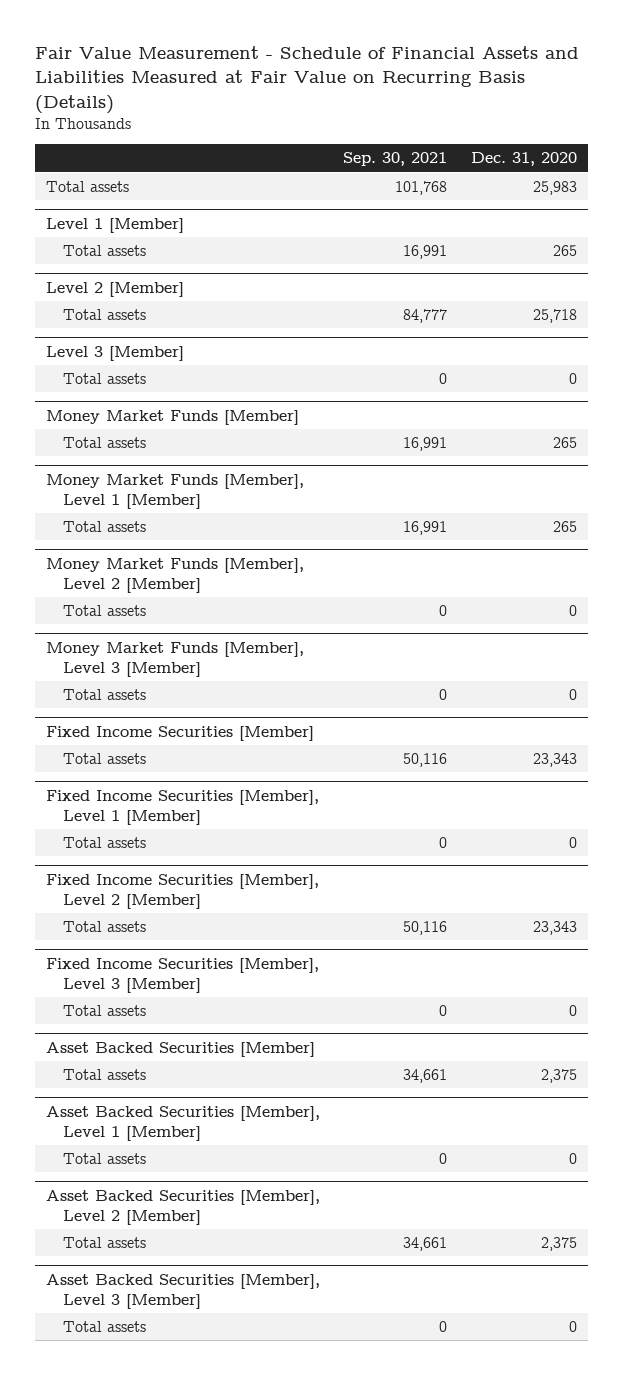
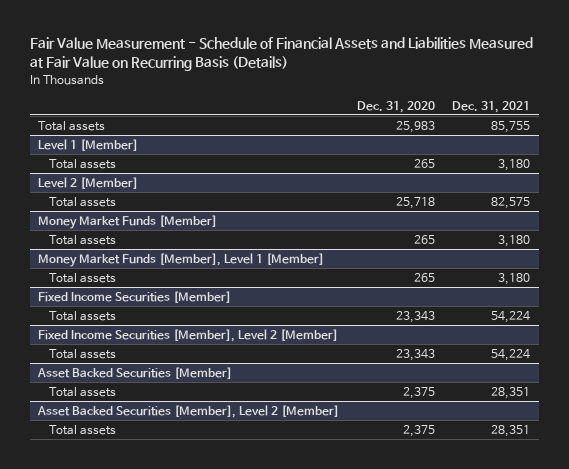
[343,152,448,167] Sep. 30, 2021 -> none
none -> [452,100,531,113] Dec. 31, 2021
[46,345,185,361] Level 3 [Member] -> none
[62,373,146,385] Total assets -> none
[46,557,305,593] Money Market Funds [Member], Level 2 [Member] -> none
[62,605,146,617] Total assets -> none
[46,641,305,677] Money Market Funds [Member], Level 3 [Member] -> none
[62,689,146,701] Total assets -> none
[46,789,320,825] Fixed Income Securities [Member], Level 1 [Member] -> none
[62,837,146,849] Total assets -> none
[46,957,320,993] Fixed Income Securities [Member], Level 3 [Member] -> none
[62,1005,146,1017] Total assets -> none
[46,1105,321,1141] Asset Backed Securities [Member], Level 1 [Member] -> none
[62,1153,146,1165] Total assets -> none
[46,1273,321,1309] Asset Backed Securities [Member], Level 3 [Member] -> none
[62,1321,146,1333] Total assets -> none

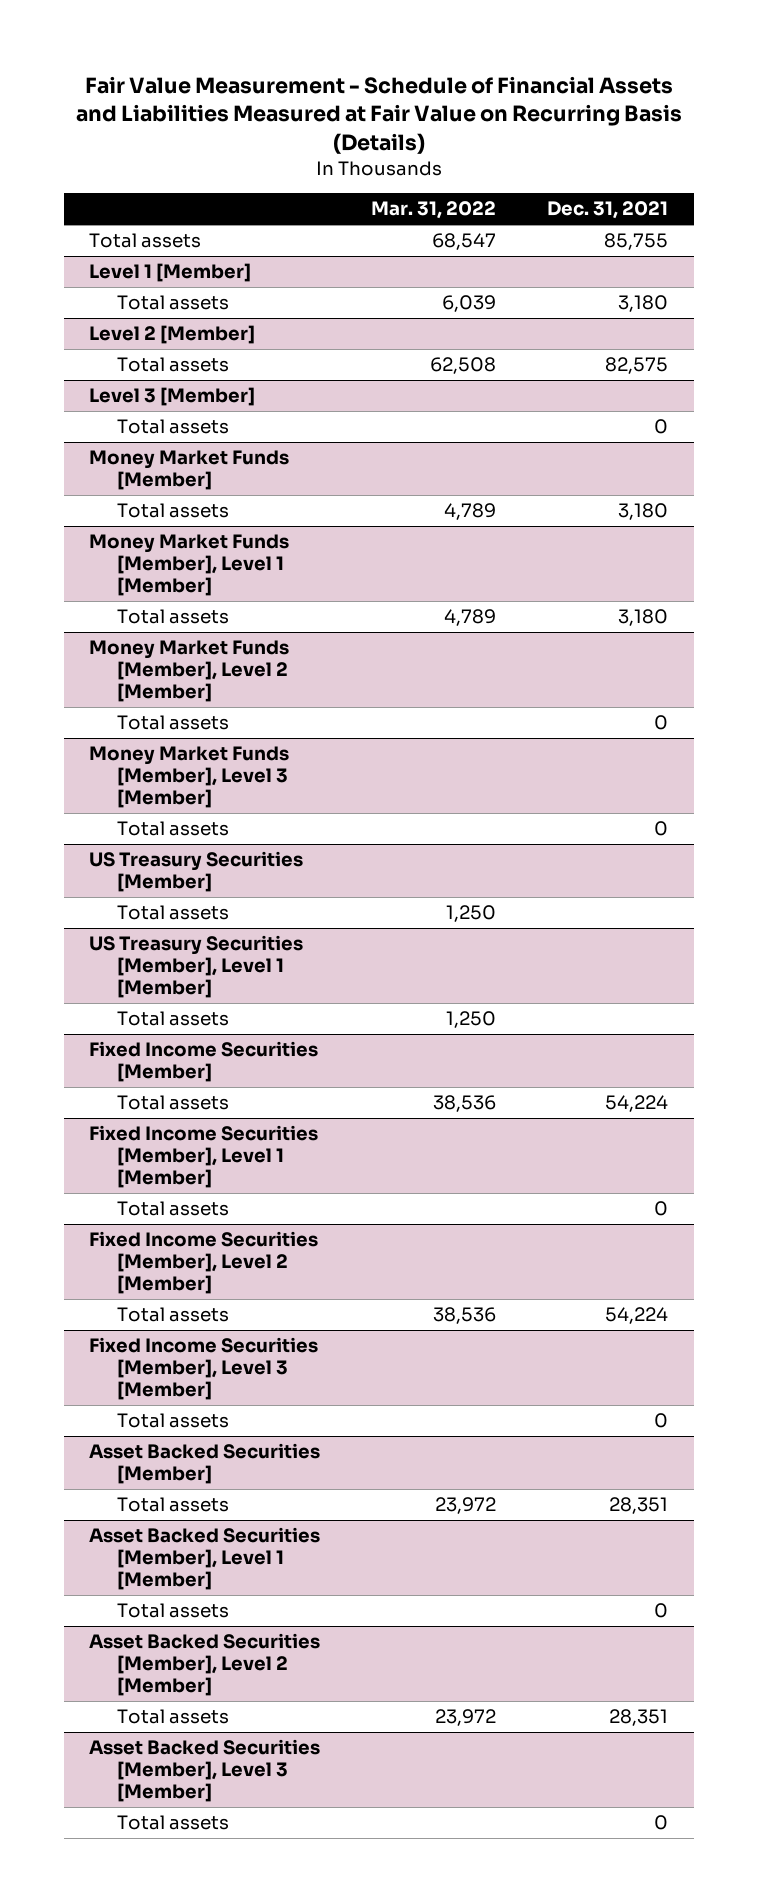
[356,100,435,113] Dec. 31, 2020 -> none
none -> [371,201,497,220] Mar. 31, 2022
none -> [89,387,256,407] Level 3 [Member]
none -> [116,419,229,435] Total assets
none -> [89,640,290,702] Money Market Funds [Member], Level 2 [Member]
none -> [116,715,229,731] Total assets
none -> [89,746,290,808] Money Market Funds [Member], Level 3 [Member]
none -> [116,821,229,837] Total assets
none -> [89,851,304,893] US Treasury Securities [Member]
none -> [116,905,229,921] Total assets
none -> [89,935,304,998] US Treasury Securities [Member], Level 1 [Member]
none -> [116,1011,229,1027] Total assets
none -> [89,1125,319,1188] Fixed Income Securities [Member], Level 1 [Member]
none -> [116,1201,229,1217] Total assets
none -> [89,1337,319,1400] Fixed Income Securities [Member], Level 3 [Member]
none -> [116,1413,229,1429] Total assets
none -> [89,1527,321,1590] Asset Backed Securities [Member], Level 1 [Member]
none -> [116,1603,229,1619] Total assets
none -> [89,1739,321,1802] Asset Backed Securities [Member], Level 3 [Member]
none -> [116,1815,229,1831] Total assets

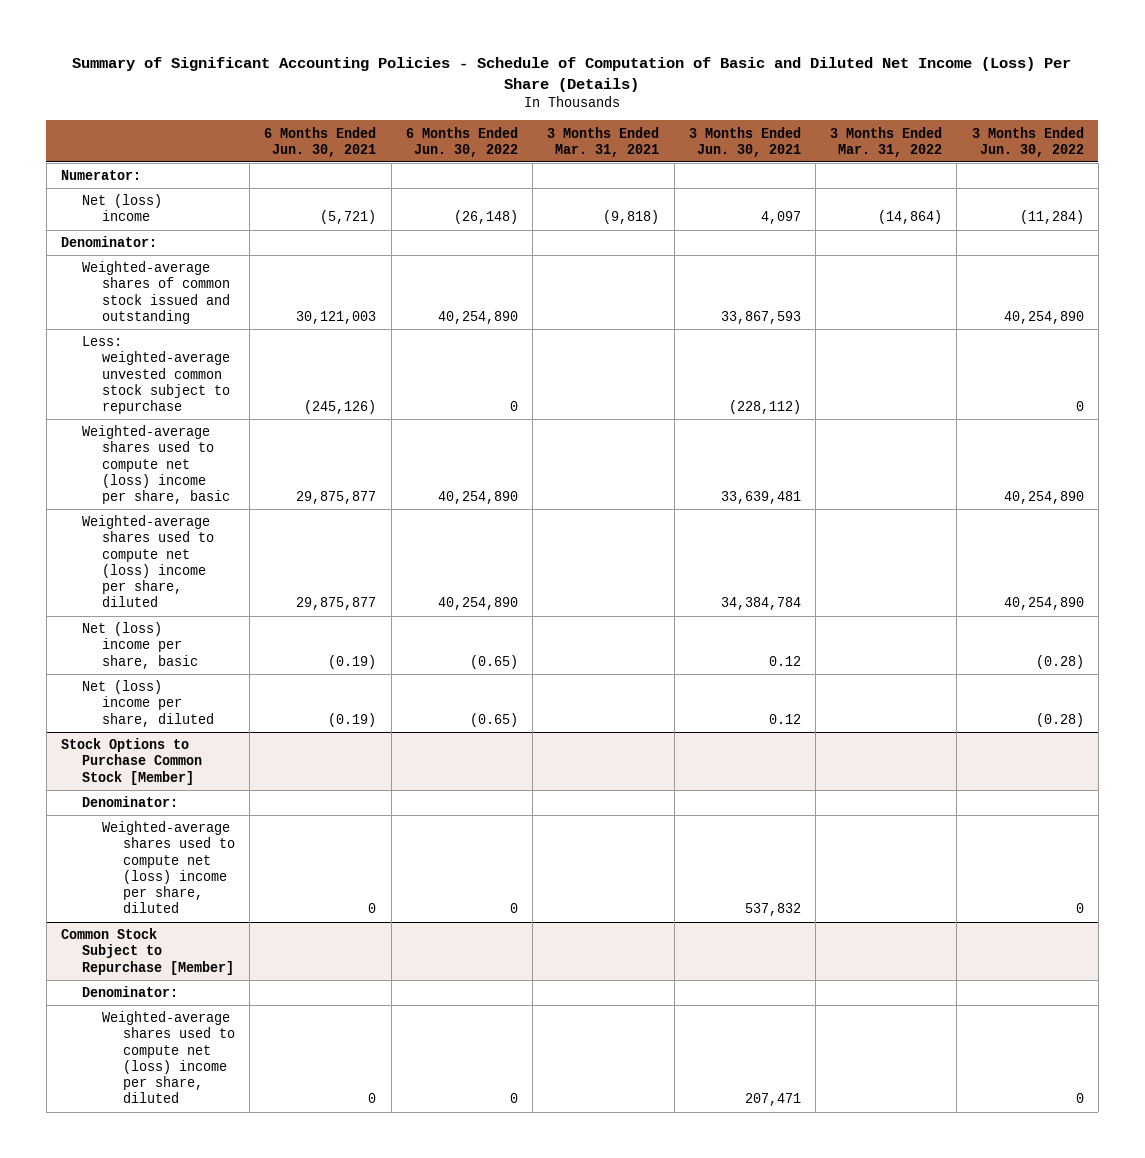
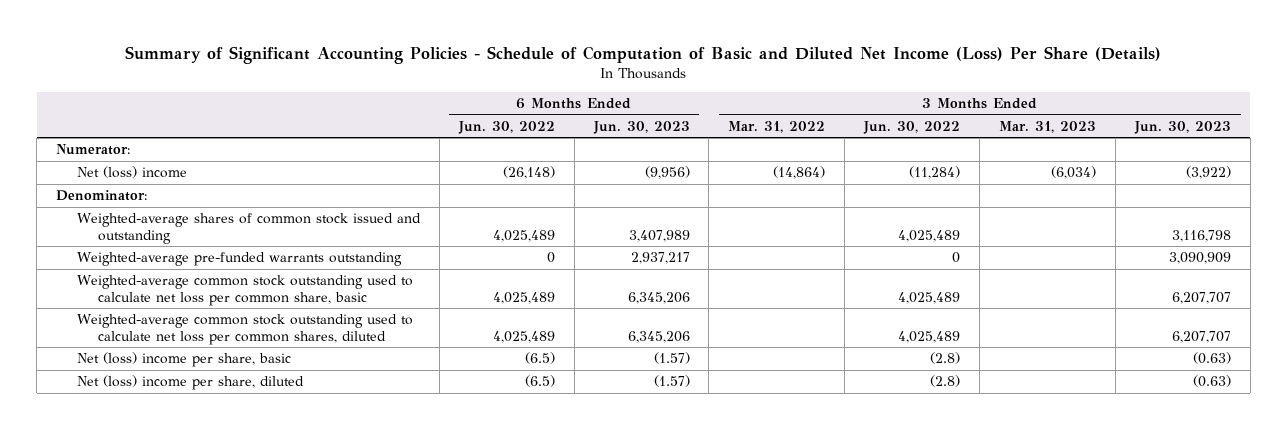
[264,126,377,157] 6 Months Ended Jun. 30, 2021 -> none
[547,126,660,157] 3 Months Ended Mar. 31, 2021 -> none
[688,126,801,157] 3 Months Ended Jun. 30, 2021 -> none
none -> [592,120,690,134] Jun. 30, 2023
none -> [999,120,1097,133] Mar. 31, 2023
none -> [1133,120,1231,134] Jun. 30, 2023
[81,336,231,415] Less: weighted-average unvested common stock subject to repurchase -> none
[61,738,202,785] Stock Options to Purchase Common Stock [Member] -> none
[81,796,178,808] Denominator: -> none
[102,821,235,914] Weighted-average shares used to compute net (loss) income per share, diluted -> none
[61,928,234,975] Common Stock Subject to Repurchase [Member] -> none
[81,986,178,998] Denominator: -> none
[102,1011,235,1104] Weighted-average shares used to compute net (loss) income per share, diluted -> none
[437,310,518,324] 40,254,890 -> [492,229,555,242] 4,025,489
[1003,310,1084,324] 40,254,890 -> [898,229,961,242] 4,025,489
none -> [76,252,402,267] Weighted-average pre-funded warrants outstanding
[81,425,231,505] Weighted-average shares used to compute net (loss) income per share, basic -> [76,275,413,306] Weighted-average common stock outstanding used to calculate net loss per common share, basic
[437,491,518,505] 40,254,890 -> [492,291,555,304] 4,025,489
[1003,491,1084,505] 40,254,890 -> [898,291,961,304] 4,025,489
[81,515,215,608] Weighted-average shares used to compute net (loss) income per share, diluted -> [76,314,413,345] Weighted-average common stock outstanding used to calculate net loss per common shares, diluted
[437,597,518,611] 40,254,890 -> [492,330,555,343] 4,025,489
[1003,597,1084,611] 40,254,890 -> [898,330,961,343] 4,025,489
[469,654,518,669] (0.65) -> [524,352,555,365] (6.5)
[1035,654,1084,669] (0.28) -> [930,352,961,365] (2.8)
[469,712,518,727] (0.65) -> [524,375,555,388] (6.5)
[1035,712,1084,727] (0.28) -> [930,375,961,388] (2.8)

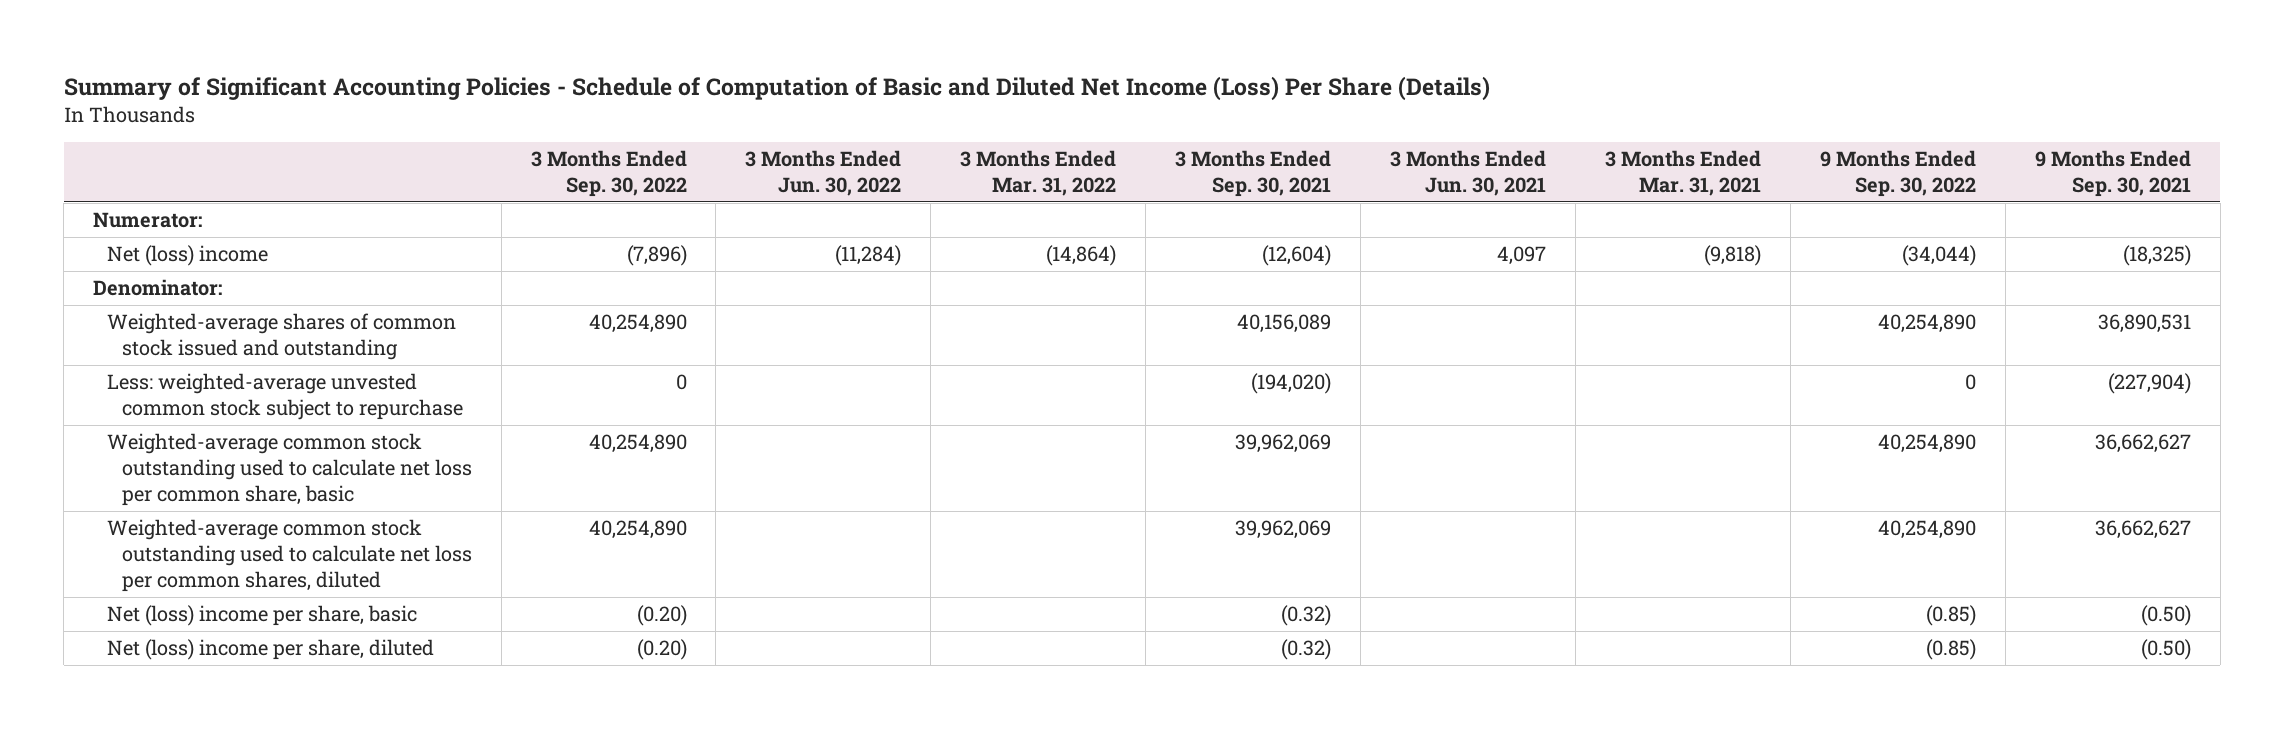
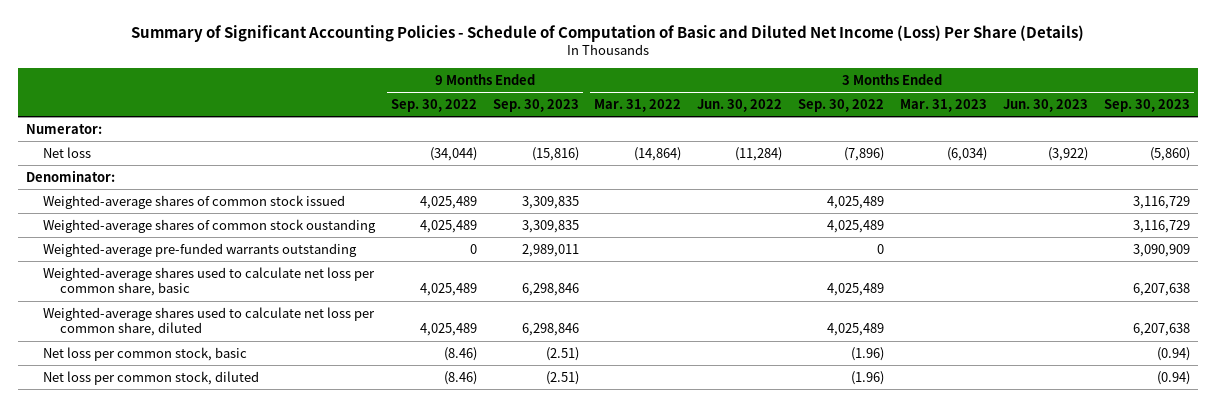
[1175,150,1332,198] 3 Months Ended Sep. 30, 2021 -> none
[1390,150,1547,197] 3 Months Ended Jun. 30, 2021 -> none
[1605,150,1762,197] 3 Months Ended Mar. 31, 2021 -> none
[2034,150,2191,198] 9 Months Ended Sep. 30, 2021 -> none
none -> [492,98,579,112] Sep. 30, 2023
none -> [900,98,988,112] Mar. 31, 2023
none -> [1003,98,1089,112] Jun. 30, 2023
none -> [1104,98,1191,112] Sep. 30, 2023
[107,245,269,267] Net (loss) income -> [42,146,91,158] Net loss
[107,373,463,421] Less: weighted-average unvested common stock subject to repurchase -> none
[107,313,457,361] Weighted-average shares of common stock issued and outstanding -> [42,194,345,209] Weighted-average shares of common stock issued
[588,314,687,334] 40,254,890 -> [827,195,885,209] 4,025,489
[1877,314,1976,334] 40,254,890 -> [419,195,477,209] 4,025,489
none -> [42,218,376,233] Weighted-average shares of common stock oustanding
none -> [42,242,357,257] Weighted-average pre-funded warrants outstanding
[107,433,472,506] Weighted-average common stock outstanding used to calculate net loss per common share, basic -> [42,266,375,297] Weighted-average shares used to calculate net loss per common share, basic
[588,434,687,454] 40,254,890 -> [827,283,885,297] 4,025,489
[1877,434,1976,454] 40,254,890 -> [419,283,477,297] 4,025,489
[107,519,472,592] Weighted-average common stock outstanding used to calculate net loss per common shares, diluted -> [42,306,375,337] Weighted-average shares used to calculate net loss per common share, diluted
[588,520,687,540] 40,254,890 -> [827,323,885,337] 4,025,489
[1877,520,1976,540] 40,254,890 -> [419,323,477,337] 4,025,489
[107,605,418,627] Net (loss) income per share, basic -> [42,346,247,361] Net loss per common stock, basic
[636,605,687,627] (0.20) -> [851,346,885,361] (1.96)
[1925,605,1976,627] (0.85) -> [443,346,477,361] (8.46)
[107,639,435,661] Net (loss) income per share, diluted -> [42,370,259,385] Net loss per common stock, diluted
[636,639,687,661] (0.20) -> [851,370,885,385] (1.96)
[1925,639,1976,661] (0.85) -> [443,370,477,385] (8.46)

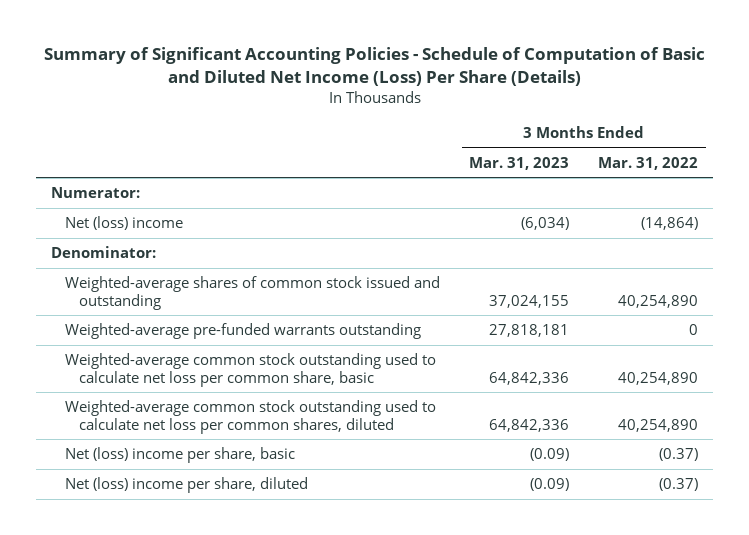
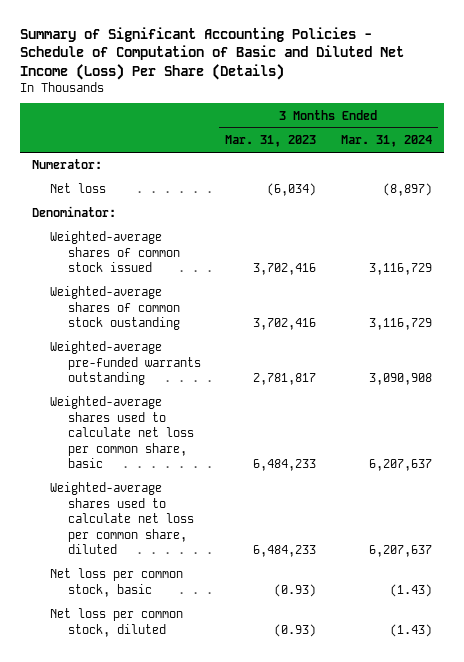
[598,156,699,170] Mar. 31, 2022 -> none
none -> [340,135,432,148] Mar. 31, 2024
[65,216,184,231] Net (loss) income -> [50,183,107,194] Net loss
[65,276,441,311] Weighted-average shares of common stock issued and outstanding -> [50,231,180,273] Weighted-average shares of common stock issued
[489,295,570,309] 37,024,155 -> [253,263,317,276] 3,702,416
none -> [50,286,180,331] Weighted-average shares of common stock oustanding
[489,324,570,338] 27,818,181 -> [253,373,317,386] 2,781,817
[65,353,437,388] Weighted-average common stock outstanding used to calculate net loss per common share, basic -> [50,396,194,468] Weighted-average shares used to calculate net loss per common share, basic
[489,372,570,386] 64,842,336 -> [253,458,317,471] 6,484,233
[65,400,437,435] Weighted-average common stock outstanding used to calculate net loss per common shares, diluted -> [50,482,194,554] Weighted-average shares used to calculate net loss per common share, diluted
[489,419,570,433] 64,842,336 -> [253,544,317,557] 6,484,233
[65,447,296,464] Net (loss) income per share, basic -> [50,568,184,597] Net loss per common stock, basic
[530,448,570,462] (0.09) -> [274,583,317,597] (0.93)
[65,477,309,494] Net (loss) income per share, diluted -> [50,608,184,637] Net loss per common stock, diluted
[530,478,570,492] (0.09) -> [274,623,317,637] (0.93)

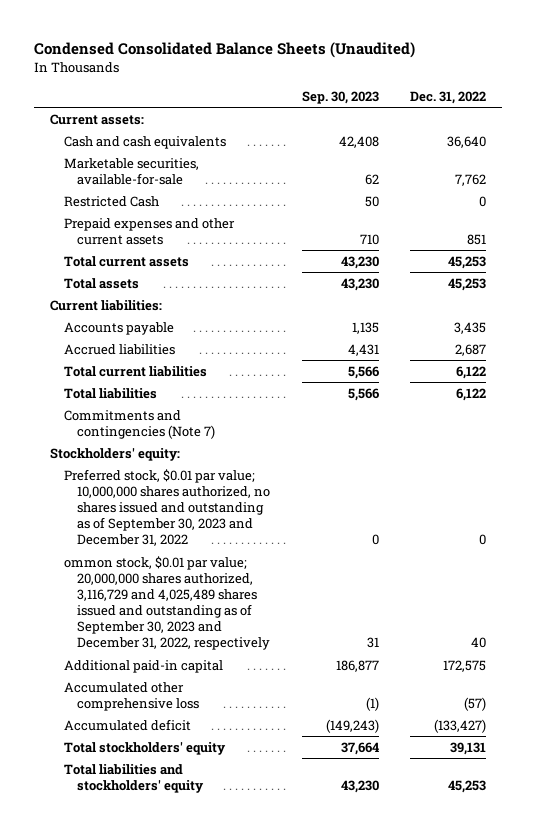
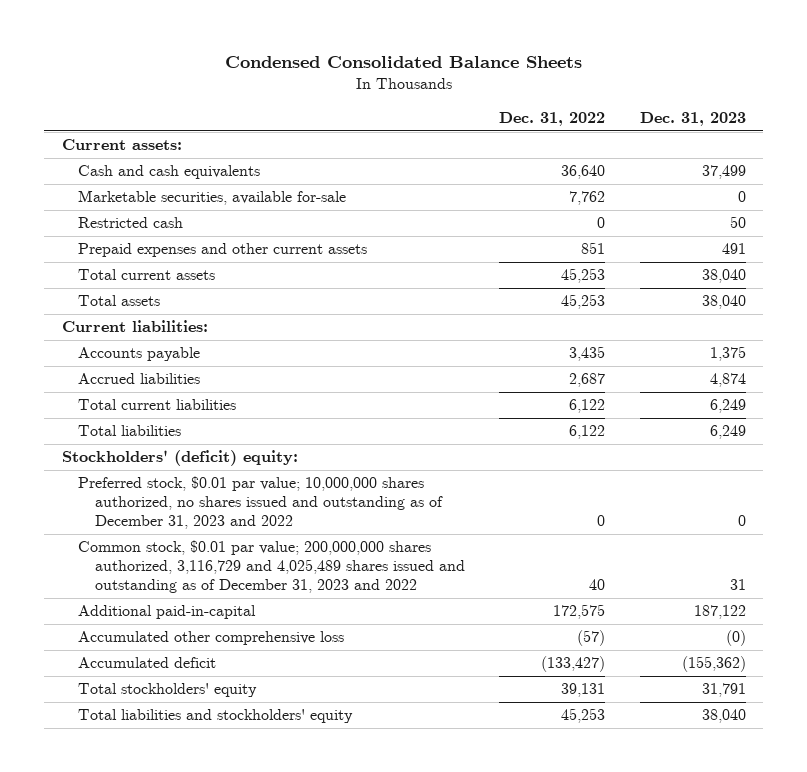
[34,42,416,59] Condensed Consolidated Balance Sheets (Unaudited) -> [224,56,582,69] Condensed Consolidated Balance Sheets
[301,90,379,104] Sep. 30, 2023 -> none
none -> [639,112,746,127] Dec. 31, 2023
[63,157,199,185] Marketable securities, available-for-sale -> [78,190,347,206] Marketable securities, available for-sale
[63,195,159,207] Restricted Cash -> [78,217,184,229] Restricted cash
[63,409,216,439] Commitments and contingencies (Note 7) -> none
[49,447,180,461] Stockholders' equity: -> [61,450,298,467] Stockholders' (deficit) equity:
[63,468,271,547] Preferred stock, $0.01 par value; 10,000,000 shares authorized, no shares issued and outstanding as of September 30, 2023 and December 31, 2022 -> [78,476,443,529] Preferred stock, $0.01 par value; 10,000,000 shares authorized, no shares issued and outstanding as of December 31, 2023 and 2022
[63,555,271,651] ommon stock, $0.01 par value; 20,000,000 shares authorized, 3,116,729 and 4,025,489 shares issued and outstanding as of September 30, 2023 and December 31, 2022, respectively -> [78,540,465,593] Common stock, $0.01 par value; 200,000,000 shares authorized, 3,116,729 and 4,025,489 shares issued and outstanding as of December 31, 2023 and 2022
[63,659,223,673] Additional paid-in capital -> [78,605,257,620] Additional paid-in-capital

